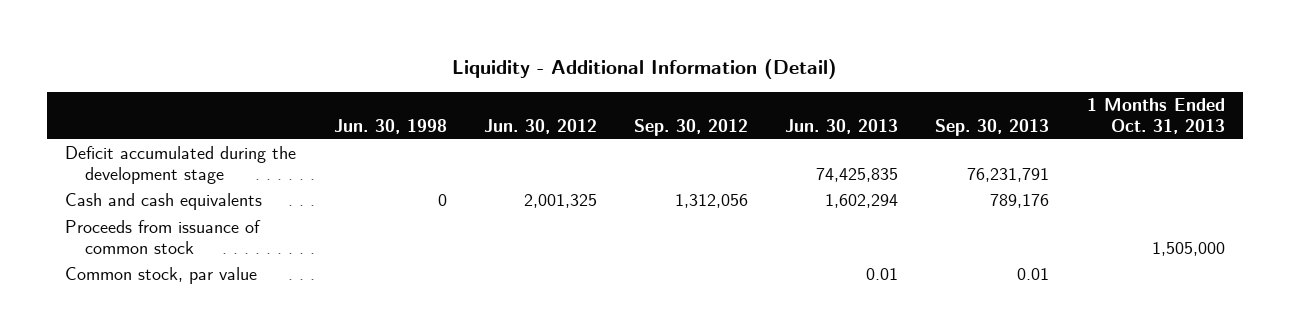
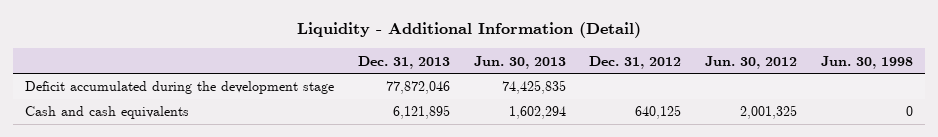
[634,118,749,136] Sep. 30, 2012 -> none
[935,118,1050,136] Sep. 30, 2013 -> none
[1086,98,1225,134] 1 Months Ended Oct. 31, 2013 -> none
none -> [357,55,450,69] Dec. 31, 2013
none -> [589,55,682,69] Dec. 31, 2012
[65,220,262,255] Proceeds from issuance of common stock -> none
[65,267,258,285] Common stock, par value -> none

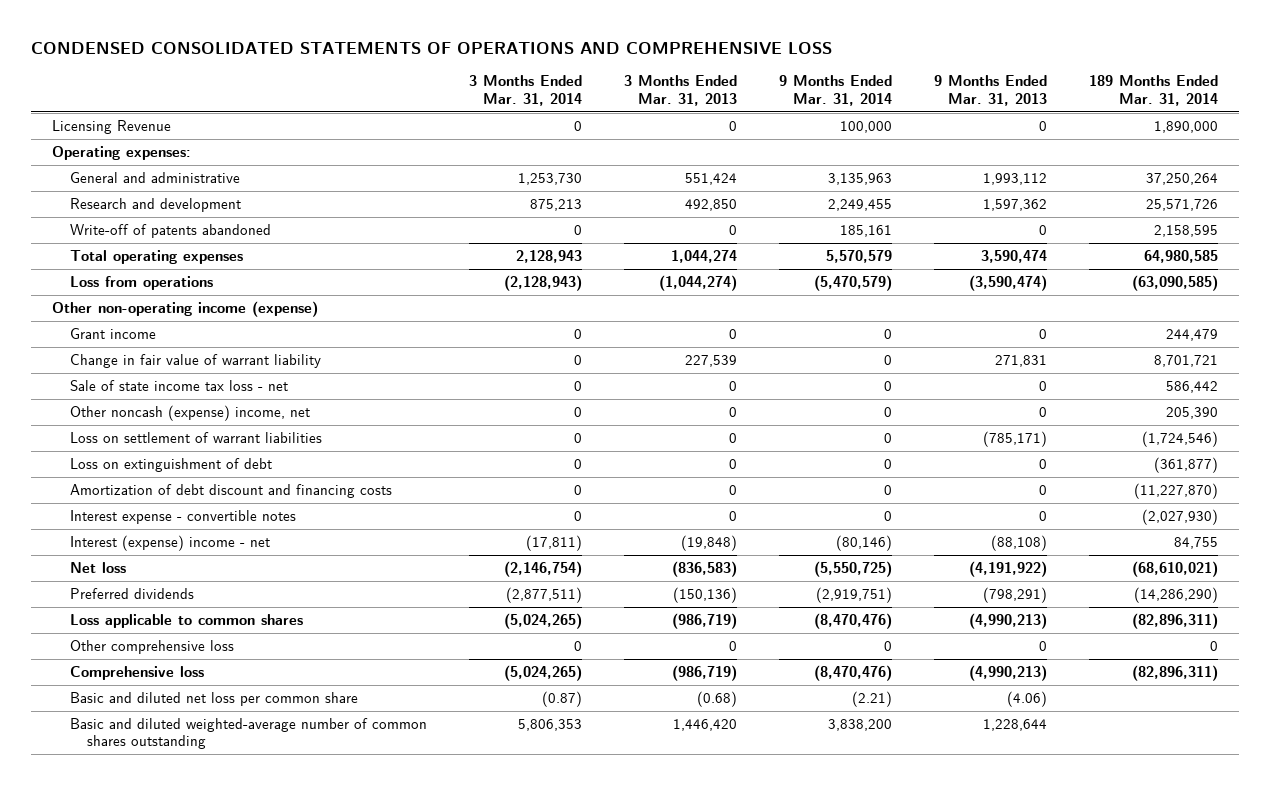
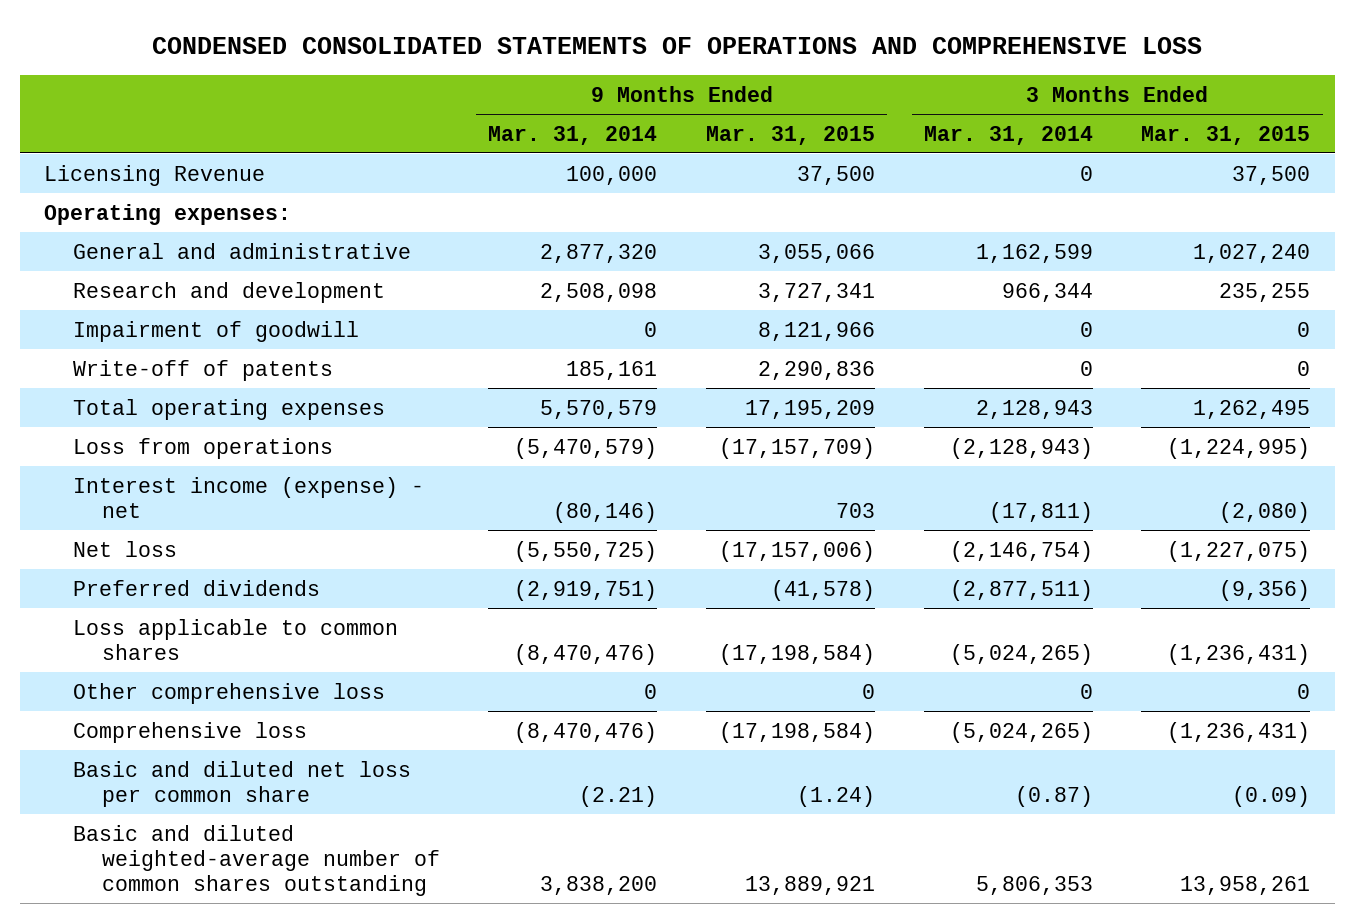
[623,75,737,106] 3 Months Ended Mar. 31, 2013 -> none
[933,75,1047,106] 9 Months Ended Mar. 31, 2013 -> none
[1088,75,1218,106] 189 Months Ended Mar. 31, 2014 -> none
none -> [706,125,876,145] Mar. 31, 2015
none -> [1141,125,1311,145] Mar. 31, 2015
[517,173,582,186] 1,253,730 -> [975,243,1093,263] 1,162,599
[827,173,892,186] 3,135,963 -> [540,243,658,263] 2,877,320
[529,199,582,212] 875,213 -> [1001,282,1093,302] 966,344
[827,199,892,212] 2,249,455 -> [540,282,658,302] 2,508,098
none -> [73,320,360,342] Impairment of goodwill
[69,224,271,239] Write-off of patents abandoned -> [73,359,334,381] Write-off of patents
[52,301,319,318] Other non-operating income (expense) -> none
[69,328,156,340] Grant income -> none
[69,354,321,369] Change in fair value of warrant liability -> none
[69,380,288,392] Sale of state income tax loss - net -> none
[69,405,310,422] Other noncash (expense) income, net -> none
[69,432,322,444] Loss on settlement of warrant liabilities -> none
[69,458,272,473] Loss on extinguishment of debt -> none
[69,484,392,499] Amortization of debt discount and financing costs -> none
[69,510,296,525] Interest expense - convertible notes -> none
[69,535,270,552] Interest (expense) income - net -> [73,476,425,518] Interest income (expense) - net

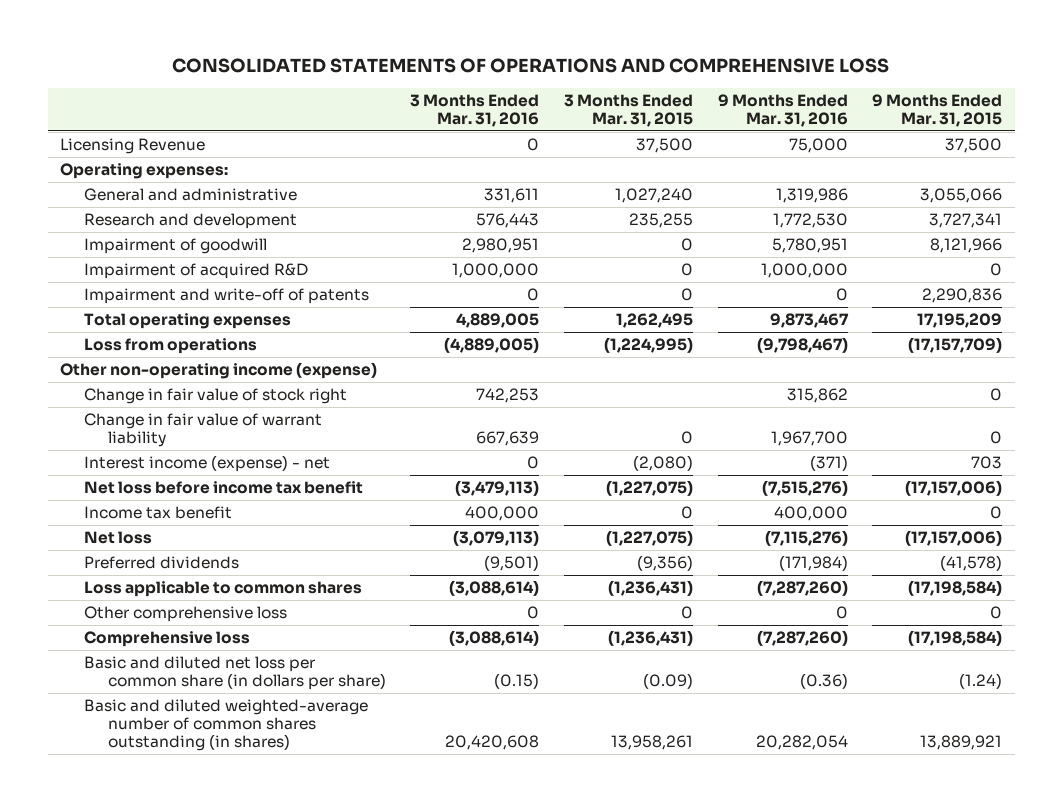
[152,36,1203,54] CONDENSED CONSOLIDATED STATEMENTS OF OPERATIONS AND COMPREHENSIVE LOSS -> [172,58,890,74] CONSOLIDATED STATEMENTS OF OPERATIONS AND COMPREHENSIVE LOSS
[488,125,658,145] Mar. 31, 2014 -> none
[923,125,1093,145] Mar. 31, 2014 -> none
none -> [410,94,540,128] 3 Months Ended Mar. 31, 2016
none -> [717,94,848,128] 9 Months Ended Mar. 31, 2016
none -> [84,263,309,280] Impairment of acquired R&D
[73,359,334,381] Write-off of patents -> [84,288,370,305] Impairment and write-off of patents
none -> [60,362,378,380] Other non-operating income (expense)
none -> [84,388,348,405] Change in fair value of stock right
none -> [84,413,323,448] Change in fair value of warrant liability
none -> [84,481,364,495] Net loss before income tax benefit
none -> [84,506,233,520] Income tax benefit
[73,760,412,807] Basic and diluted net loss per common share -> [84,656,386,691] Basic and diluted net loss per common share (in dollars per share)
[73,824,440,896] Basic and diluted weighted-average number of common shares outstanding -> [84,699,369,752] Basic and diluted weighted-average number of common shares outstanding (in shares)

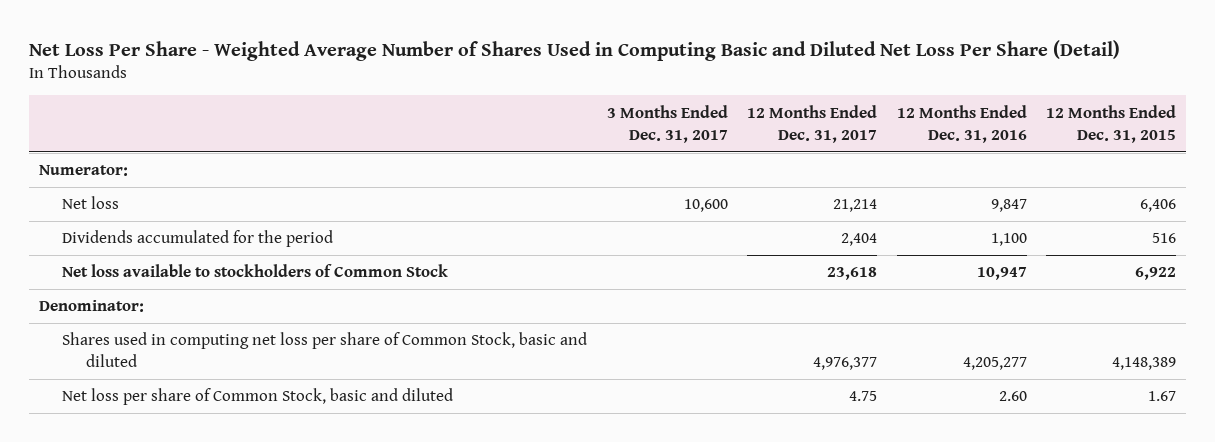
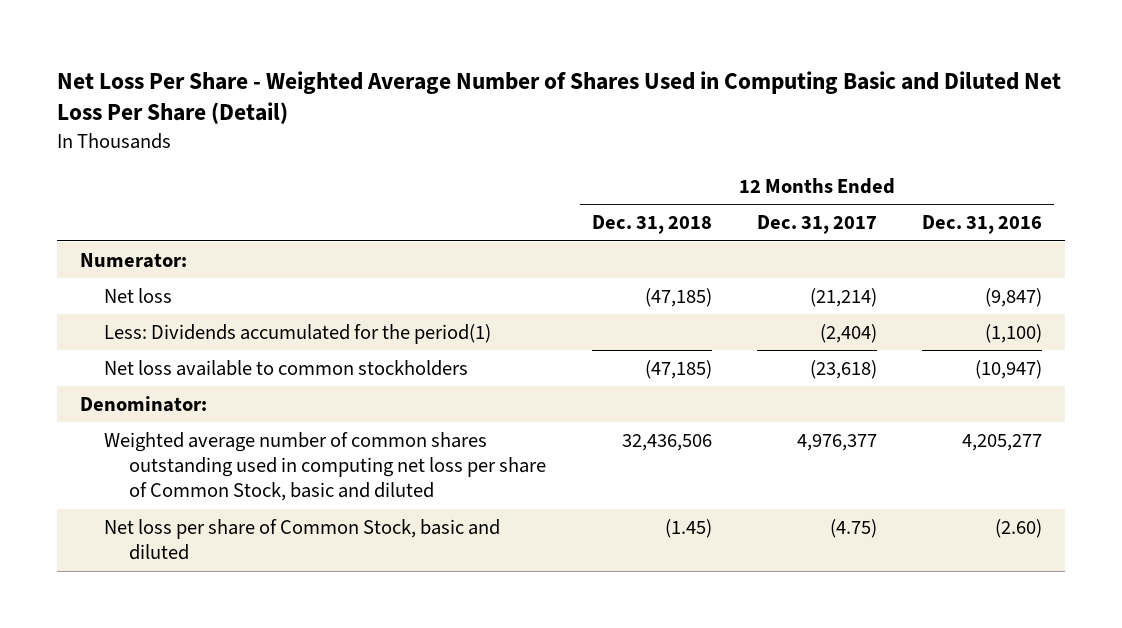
[606,104,728,143] 3 Months Ended Dec. 31, 2017 -> none
[1045,104,1176,143] 12 Months Ended Dec. 31, 2015 -> none
none -> [591,215,712,235] Dec. 31, 2018
[833,199,878,213] 21,214 -> [809,287,877,307] (21,214)
[990,199,1027,213] 9,847 -> [985,287,1043,307] (9,847)
[62,230,334,248] Dividends accumulated for the period -> [104,323,492,344] Less: Dividends accumulated for the period(1)
[841,233,878,247] 2,404 -> [819,323,877,343] (2,404)
[990,233,1027,247] 1,100 -> [985,323,1043,343] (1,100)
[62,264,449,278] Net loss available to stockholders of Common Stock -> [104,359,469,376] Net loss available to common stockholders
[827,267,878,281] 23,618 -> [809,359,877,379] (23,618)
[976,267,1027,281] 10,947 -> [975,359,1043,379] (10,947)
[62,332,588,368] Shares used in computing net loss per share of Common Stock, basic and diluted -> [104,431,547,502] Weighted average number of common shares outstanding used in computing net loss per share of Common Stock, basic and diluted
[849,391,878,402] 4.75 -> [829,518,877,538] (4.75)
[998,391,1027,402] 2.60 -> [995,518,1043,538] (2.60)

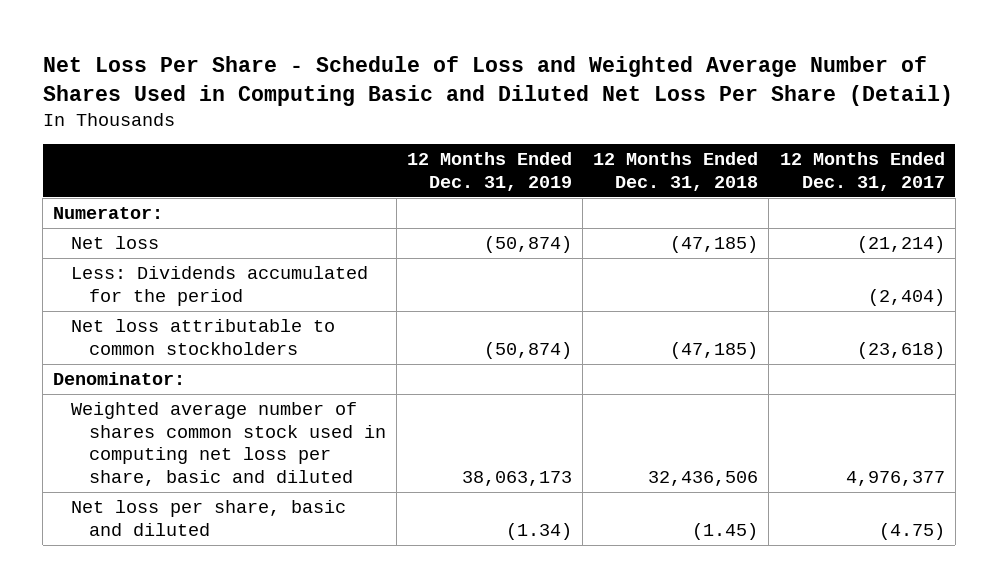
[56,70,1061,125] Net Loss Per Share - Weighted Average Number of Shares Used in Computing Basic and Diluted Net Loss Per Share (Detail) -> [42,55,953,106] Net Loss Per Share - Schedule of Loss and Weighted Average Number of Shares Used in Computing Basic and Diluted Net Loss Per Share (Detail)
[922,215,1043,235] Dec. 31, 2016 -> none
none -> [407,152,573,191] 12 Months Ended Dec. 31, 2019
[104,323,492,344] Less: Dividends accumulated for the period(1) -> [71,266,369,306] Less: Dividends accumulated for the period
[104,359,469,376] Net loss available to common stockholders -> [71,319,336,355] Net loss attributable to common stockholders
[104,431,547,502] Weighted average number of common shares outstanding used in computing net loss per share of Common Stock, basic and diluted -> [71,402,387,486] Weighted average number of shares common stock used in computing net loss per share, basic and diluted
[104,518,501,561] Net loss per share of Common Stock, basic and diluted -> [71,500,347,536] Net loss per share, basic and diluted

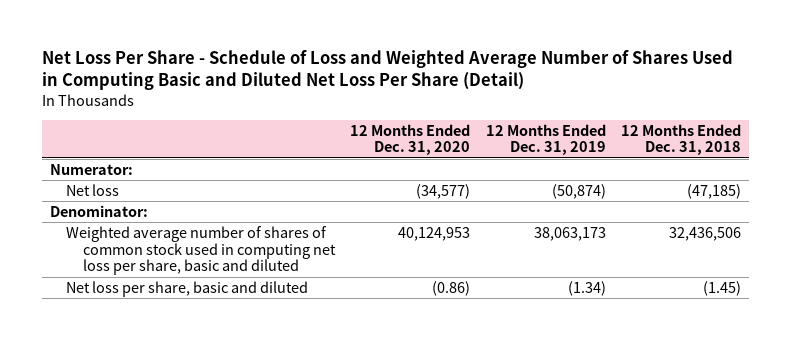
[779,152,945,191] 12 Months Ended Dec. 31, 2017 -> none
none -> [350,123,471,156] 12 Months Ended Dec. 31, 2020
[71,266,369,306] Less: Dividends accumulated for the period -> none
[71,319,336,355] Net loss attributable to common stockholders -> none
[71,402,387,486] Weighted average number of shares common stock used in computing net loss per share, basic and diluted -> [66,225,336,276] Weighted average number of shares of common stock used in computing net loss per share, basic and diluted

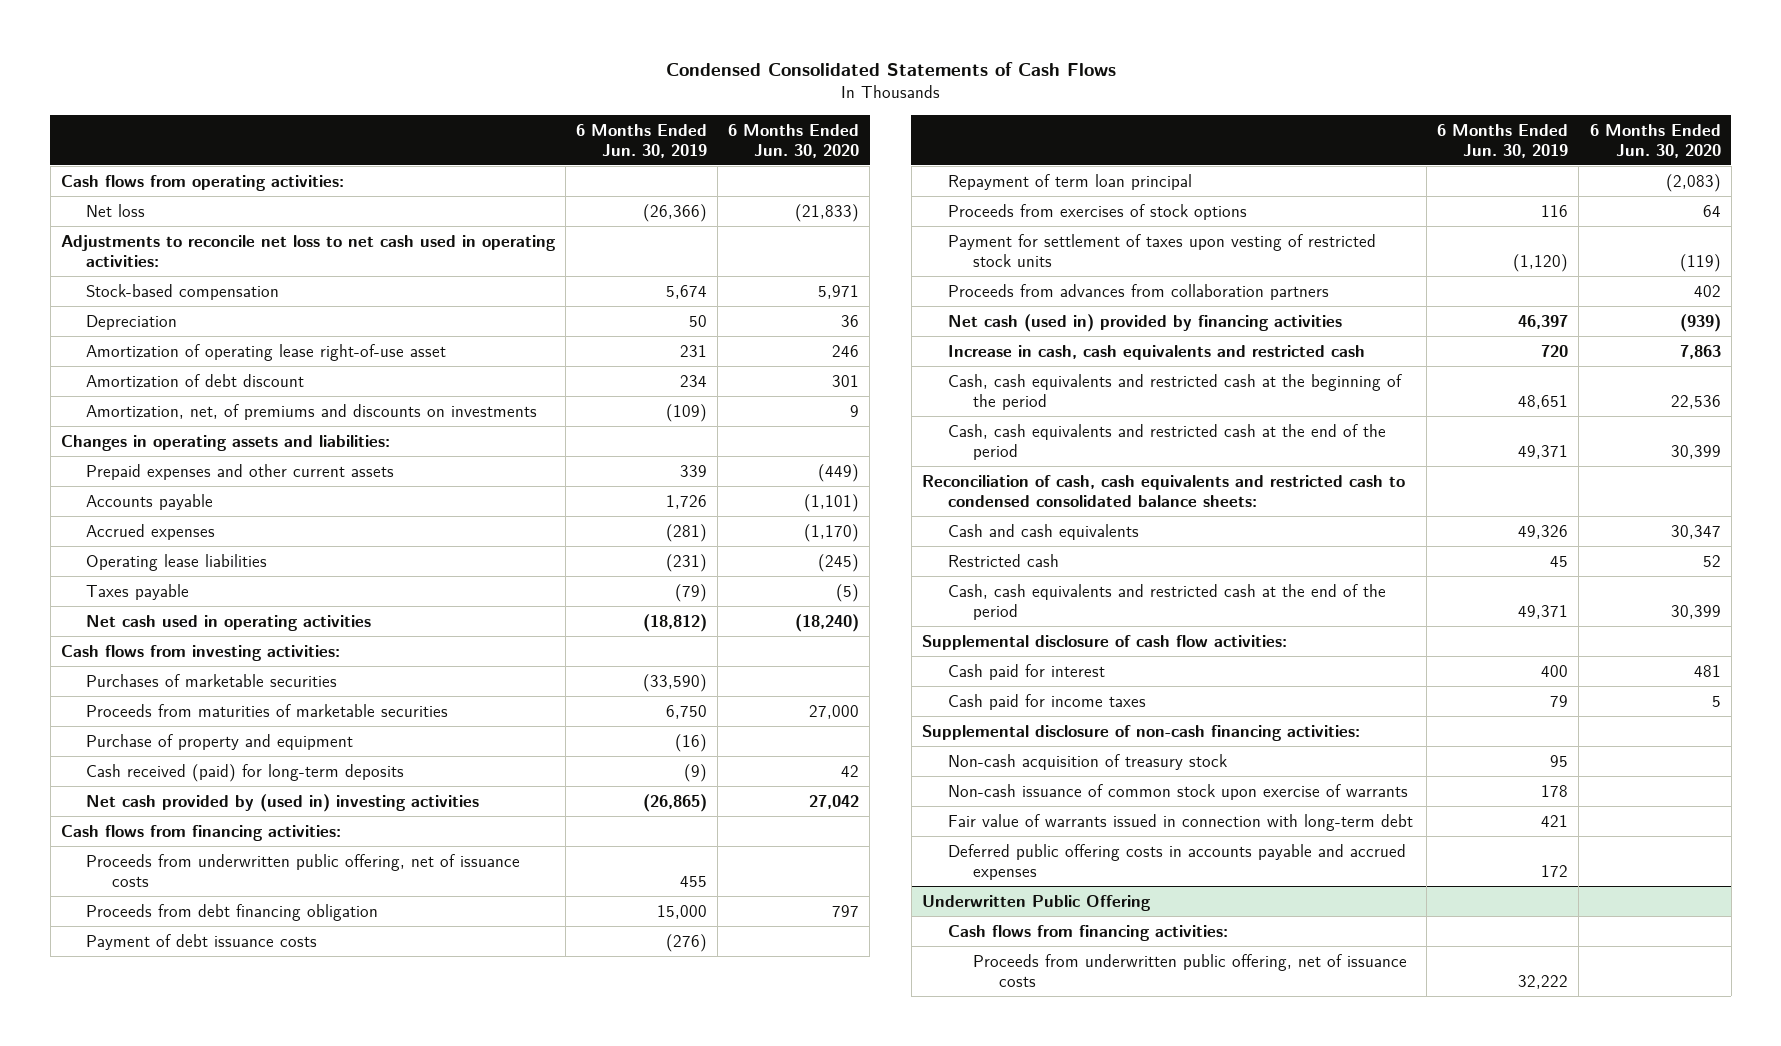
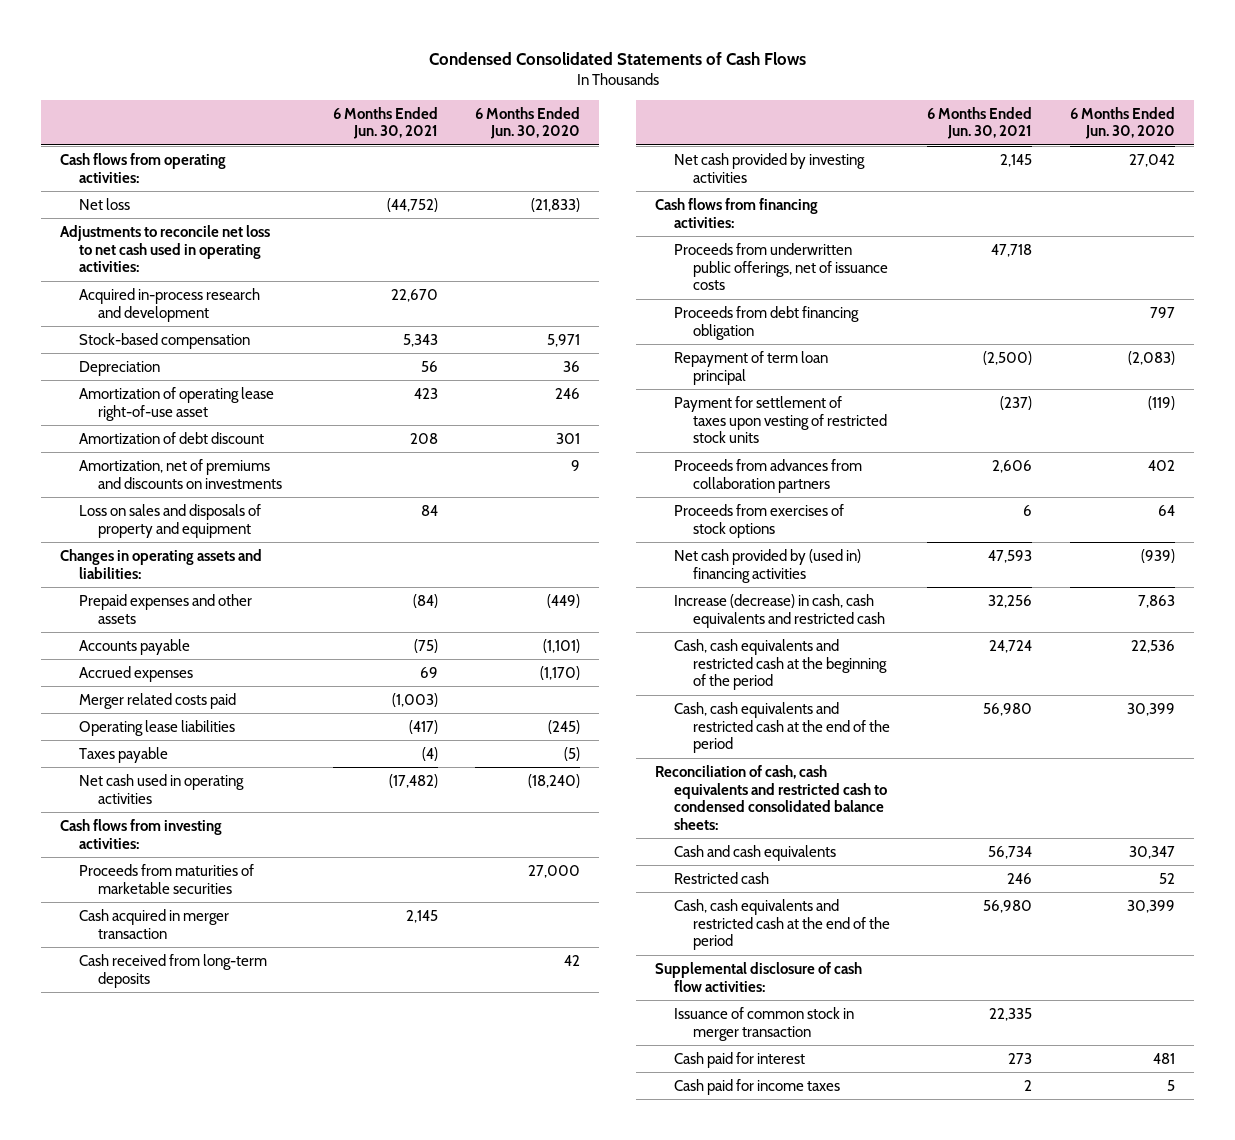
[576,123,708,158] 6 Months Ended Jun. 30, 2019 -> none
none -> [332,106,438,140] 6 Months Ended Jun. 30, 2021
none -> [79,287,261,322] Acquired in-process research and development
[86,403,538,420] Amortization, net, of premiums and discounts on investments -> [79,458,282,489] Amortization, net of premiums and discounts on investments
none -> [79,503,262,538] Loss on sales and disposals of property and equipment
[86,463,395,480] Prepaid expenses and other current assets -> [79,593,253,624] Prepaid expenses and other assets
none -> [79,692,237,709] Merger related costs paid
[86,673,338,687] Purchases of marketable securities -> none
[86,733,354,750] Purchase of property and equipment -> none
none -> [79,908,230,939] Cash acquired in merger transaction
[86,763,405,782] Cash received (paid) for long-term deposits -> [79,953,268,988] Cash received from long-term deposits
[86,793,480,812] Net cash provided by (used in) investing activities -> [673,152,865,183] Net cash provided by investing activities
[86,853,521,887] Proceeds from underwritten public offering, net of issuance costs -> [673,242,888,291] Proceeds from underwritten public offerings, net of issuance costs
[86,933,318,950] Payment of debt issuance costs -> none
[947,203,1247,220] Proceeds from exercises of stock options -> [673,503,844,538] Proceeds from exercises of stock options
[947,313,1342,332] Net cash (used in) provided by financing activities -> [673,548,861,583] Net cash provided by (used in) financing activities
[947,344,1365,360] Increase in cash, cash equivalents and restricted cash -> [673,593,885,628] Increase (decrease) in cash, cash equivalents and restricted cash
none -> [673,1006,854,1041] Issuance of common stock in merger transaction
[922,724,1361,741] Supplemental disclosure of non-cash financing activities: -> none
[947,753,1227,770] Non-cash acquisition of treasury stock -> none
[947,783,1408,800] Non-cash issuance of common stock upon exercise of warrants -> none
[947,813,1413,831] Fair value of warrants issued in connection with long-term debt -> none
[947,843,1406,880] Deferred public offering costs in accounts payable and accrued expenses -> none
[922,894,1152,911] Underwritten Public Offering -> none
[947,924,1228,941] Cash flows from financing activities: -> none
[973,953,1408,987] Proceeds from underwritten public offering, net of issuance costs -> none

